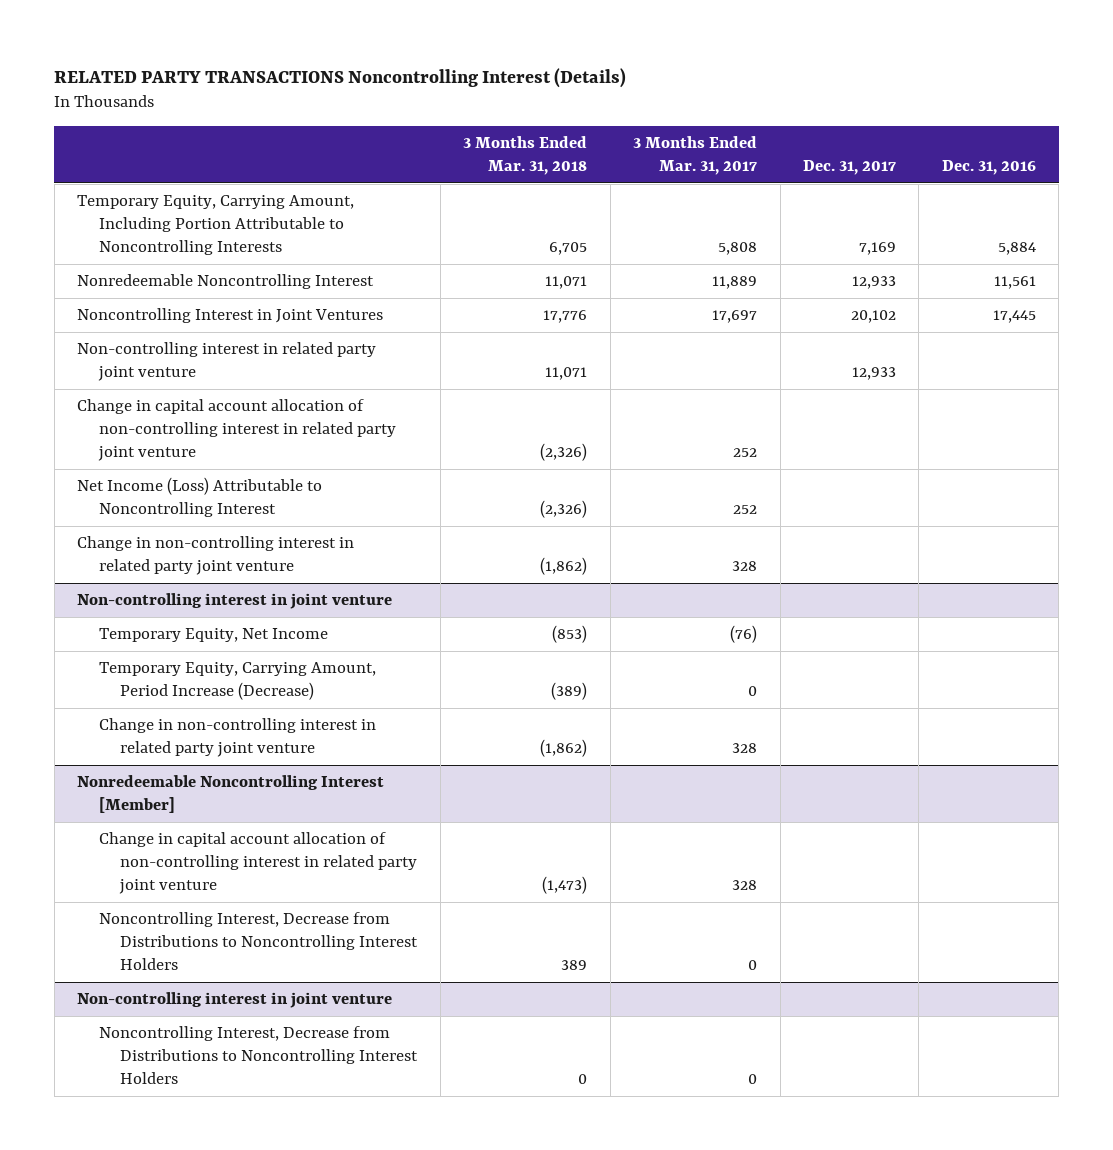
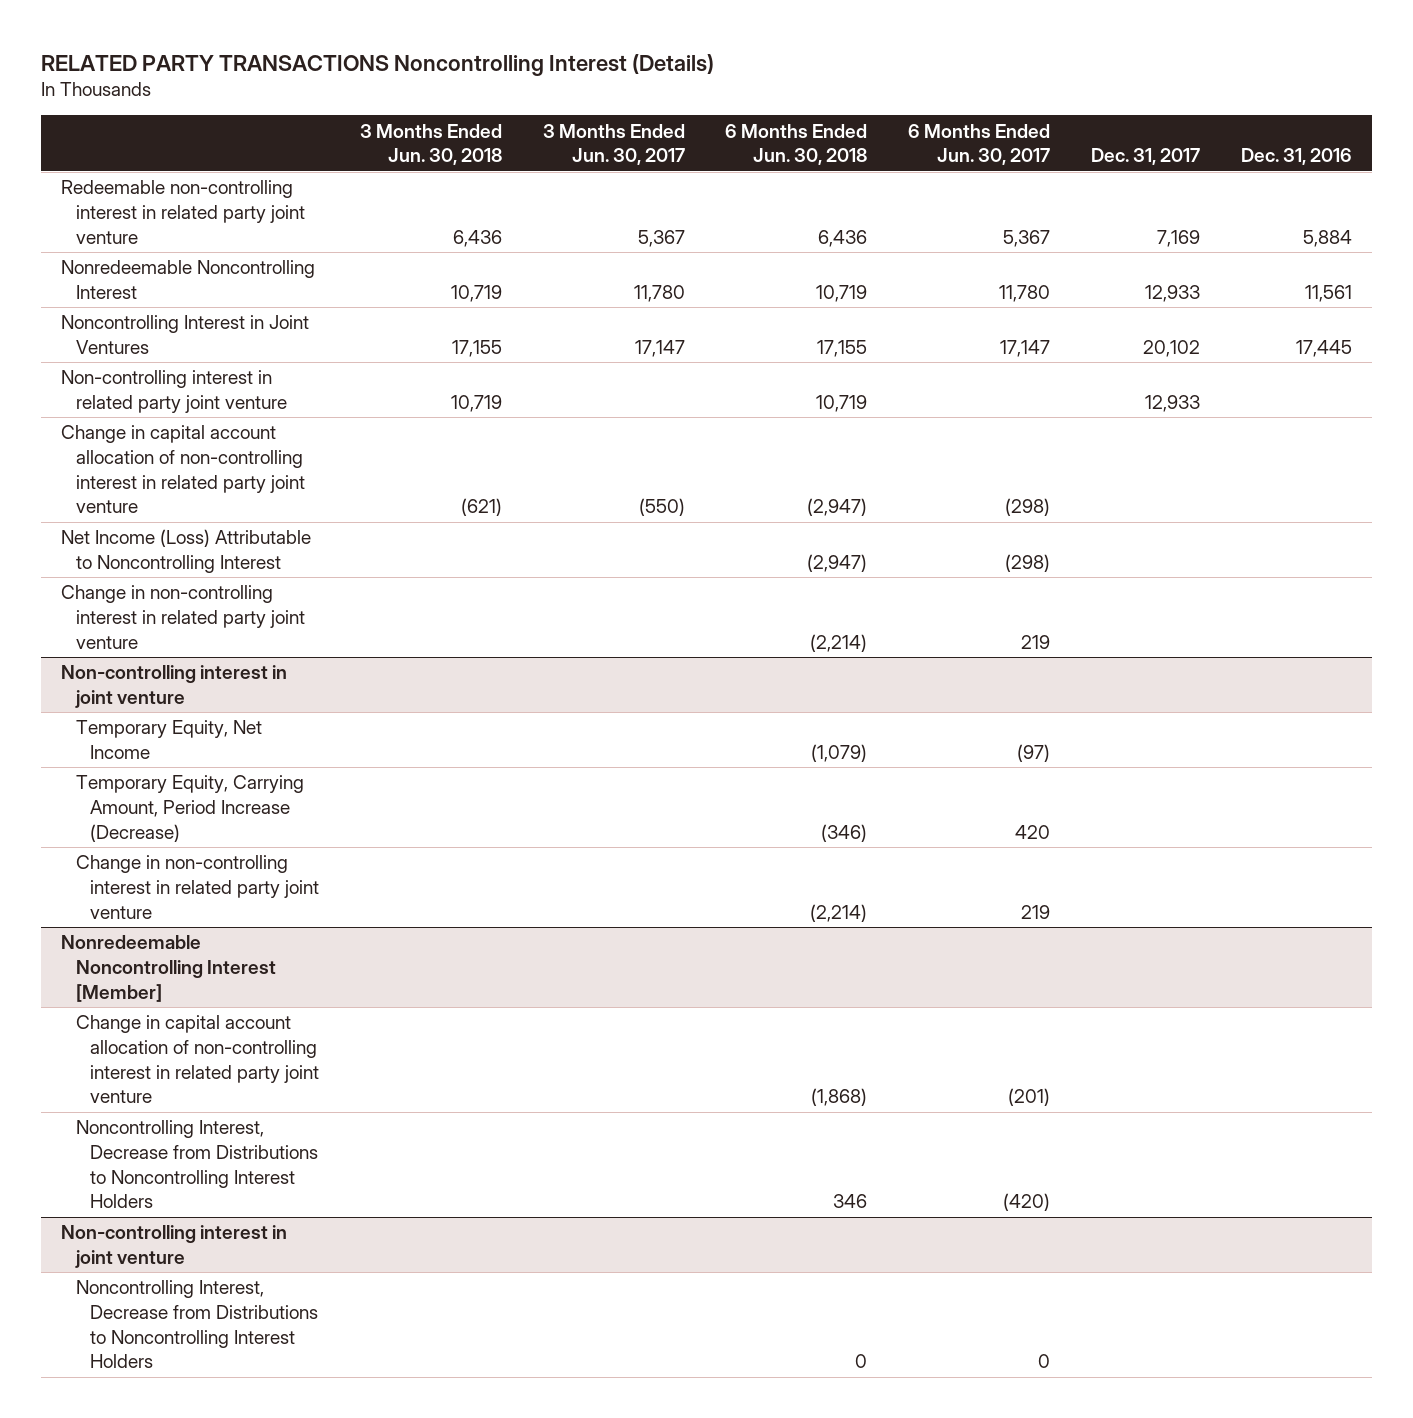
[463,136,588,175] 3 Months Ended Mar. 31, 2018 -> none
[633,136,758,175] 3 Months Ended Mar. 31, 2017 -> none
none -> [359,123,502,166] 3 Months Ended Jun. 30, 2018
none -> [542,123,685,166] 3 Months Ended Jun. 30, 2017
none -> [725,123,868,166] 6 Months Ended Jun. 30, 2018
none -> [908,123,1051,166] 6 Months Ended Jun. 30, 2017
[77,195,355,255] Temporary Equity, Carrying Amount, Including Portion Attributable to Noncontrolling Interests -> [61,180,305,244] Redeemable non-controlling interest in related party joint venture

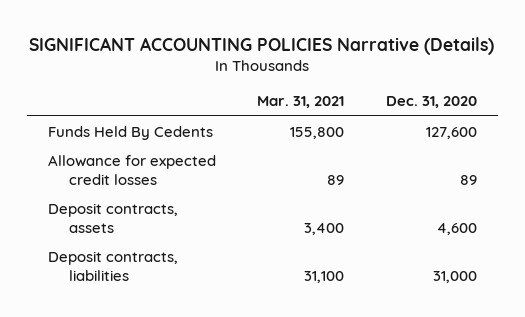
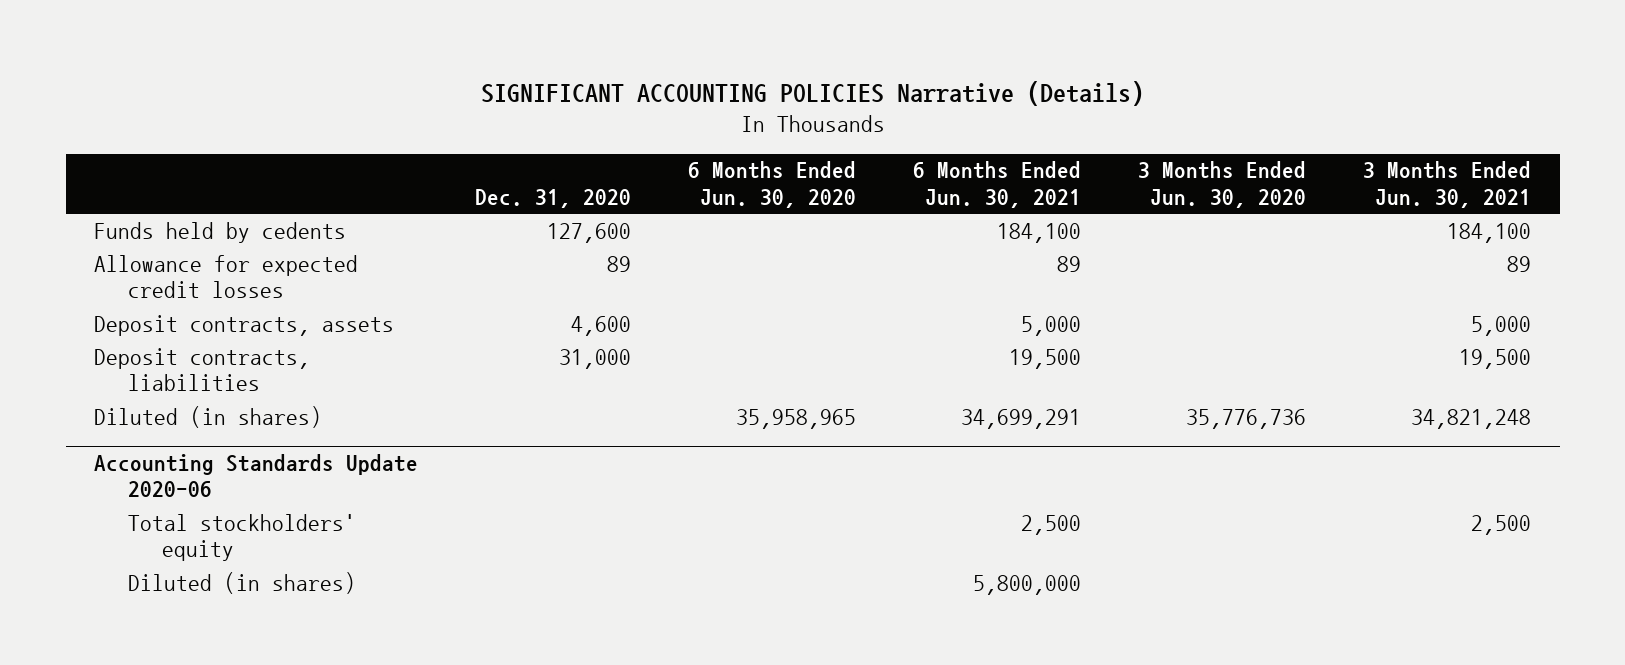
[257,96,345,109] Mar. 31, 2021 -> none
none -> [688,161,857,208] 6 Months Ended Jun. 30, 2020
none -> [913,161,1082,208] 6 Months Ended Jun. 30, 2021
none -> [1138,161,1307,208] 3 Months Ended Jun. 30, 2020
none -> [1363,161,1532,208] 3 Months Ended Jun. 30, 2021
[47,125,213,140] Funds Held By Cedents -> [94,221,347,243] Funds held by cedents
none -> [94,405,323,428] Diluted (in shares)
none -> [94,453,419,498] Accounting Standards Update 2020-06
none -> [128,513,357,562] Total stockholders' equity
none -> [128,571,357,594] Diluted (in shares)

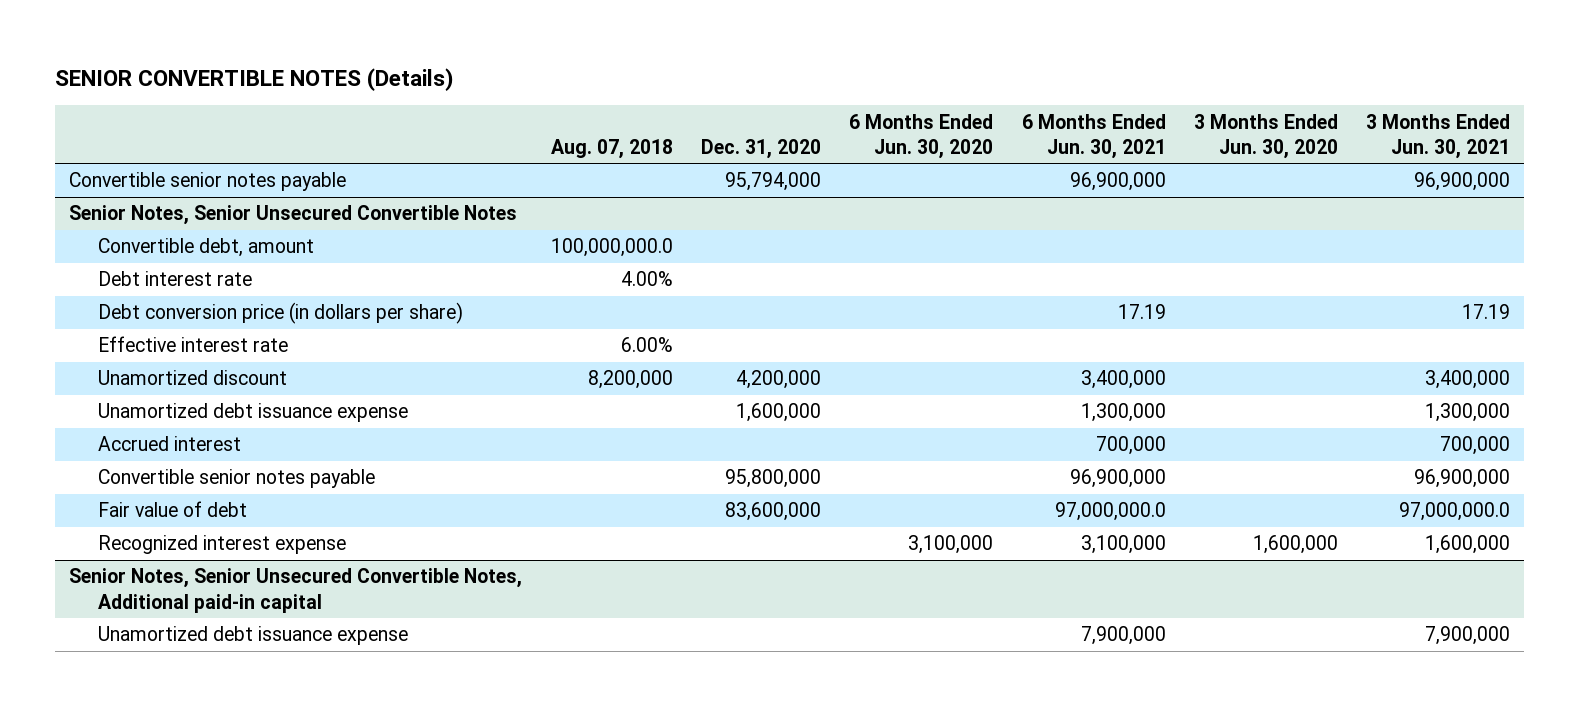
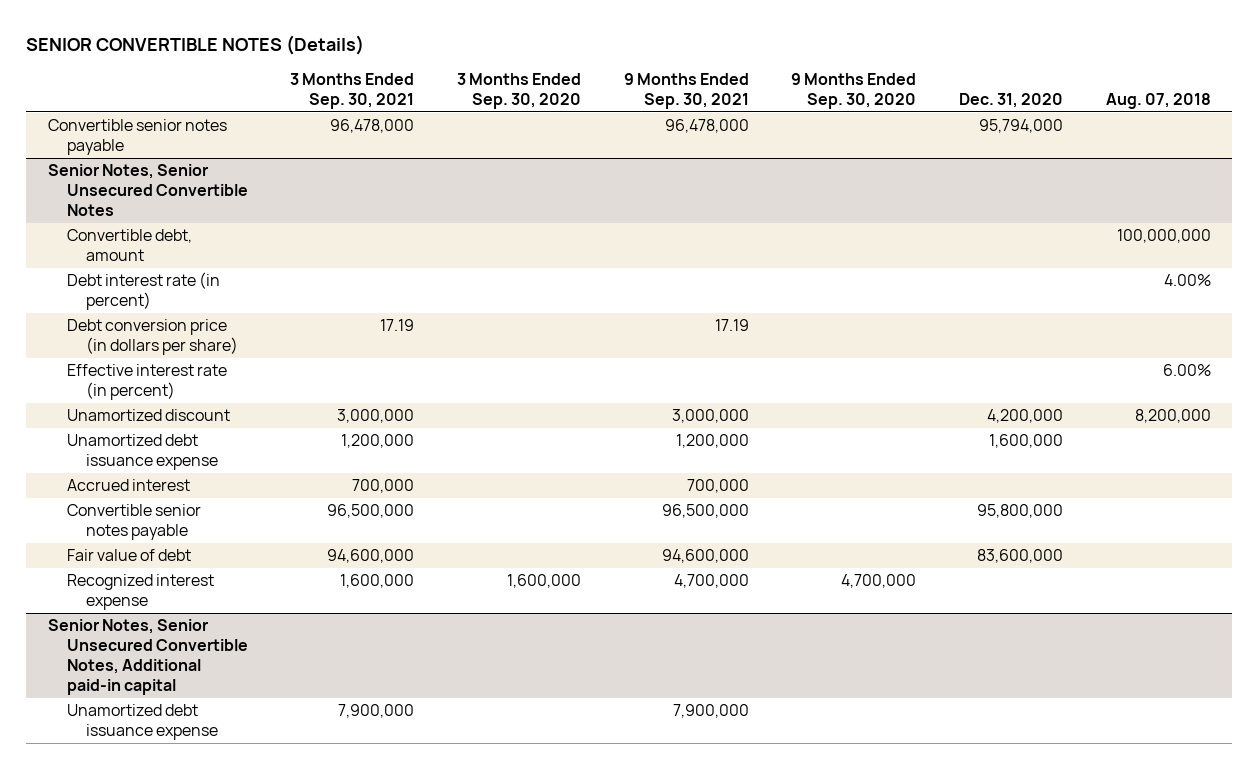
[849,113,994,159] 6 Months Ended Jun. 30, 2020 -> none
[1021,113,1166,159] 6 Months Ended Jun. 30, 2021 -> none
[1193,113,1338,159] 3 Months Ended Jun. 30, 2020 -> none
[1366,113,1511,159] 3 Months Ended Jun. 30, 2021 -> none
none -> [290,72,415,109] 3 Months Ended Sep. 30, 2021
none -> [457,72,582,109] 3 Months Ended Sep. 30, 2020
none -> [623,72,749,109] 9 Months Ended Sep. 30, 2021
none -> [791,72,917,109] 9 Months Ended Sep. 30, 2020
[550,238,673,258] 100,000,000.0 -> [1116,229,1211,244] 100,000,000
[97,271,252,287] Debt interest rate -> [66,272,220,311] Debt interest rate (in percent)
[97,336,288,353] Effective interest rate -> [66,364,227,401] Effective interest rate (in percent)

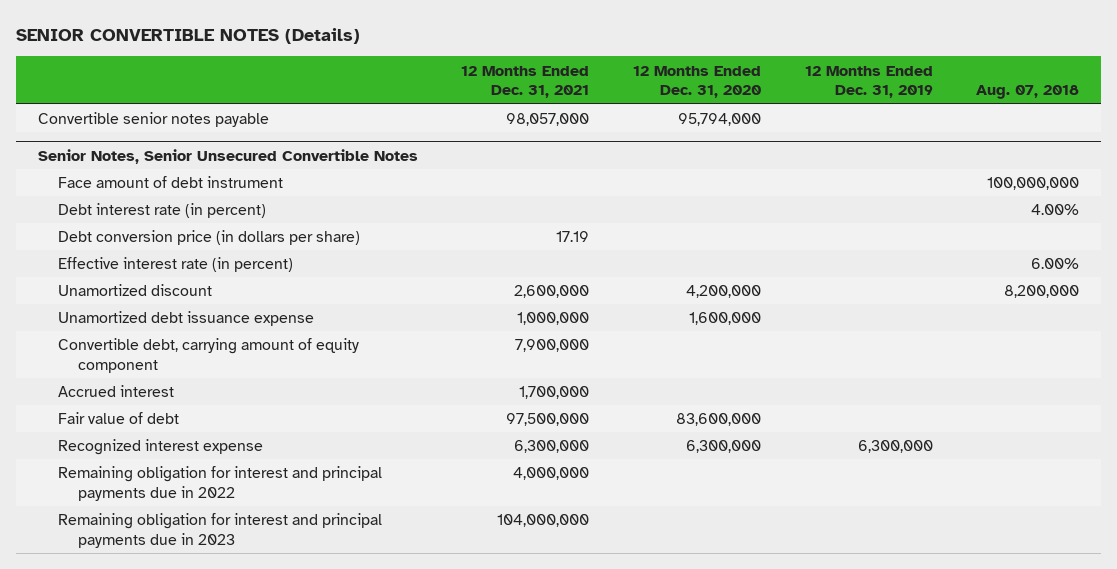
[290,72,415,109] 3 Months Ended Sep. 30, 2021 -> none
[457,72,582,109] 3 Months Ended Sep. 30, 2020 -> none
[623,72,749,109] 9 Months Ended Sep. 30, 2021 -> none
[791,72,917,109] 9 Months Ended Sep. 30, 2020 -> none
[958,92,1063,108] Dec. 31, 2020 -> none
none -> [461,65,590,99] 12 Months Ended Dec. 31, 2021
none -> [632,65,761,99] 12 Months Ended Dec. 31, 2020
none -> [804,65,933,99] 12 Months Ended Dec. 31, 2019
[66,229,192,262] Convertible debt, amount -> [57,176,283,189] Face amount of debt instrument
none -> [57,338,359,373] Convertible debt, carrying amount of equity component
[66,504,201,541] Convertible senior notes payable -> none
[47,619,248,696] Senior Notes, Senior Unsecured Convertible Notes, Additional paid-in capital -> none
[66,704,218,741] Unamortized debt issuance expense -> none
none -> [57,466,382,501] Remaining obligation for interest and principal payments due in 2022
none -> [57,513,382,548] Remaining obligation for interest and principal payments due in 2023

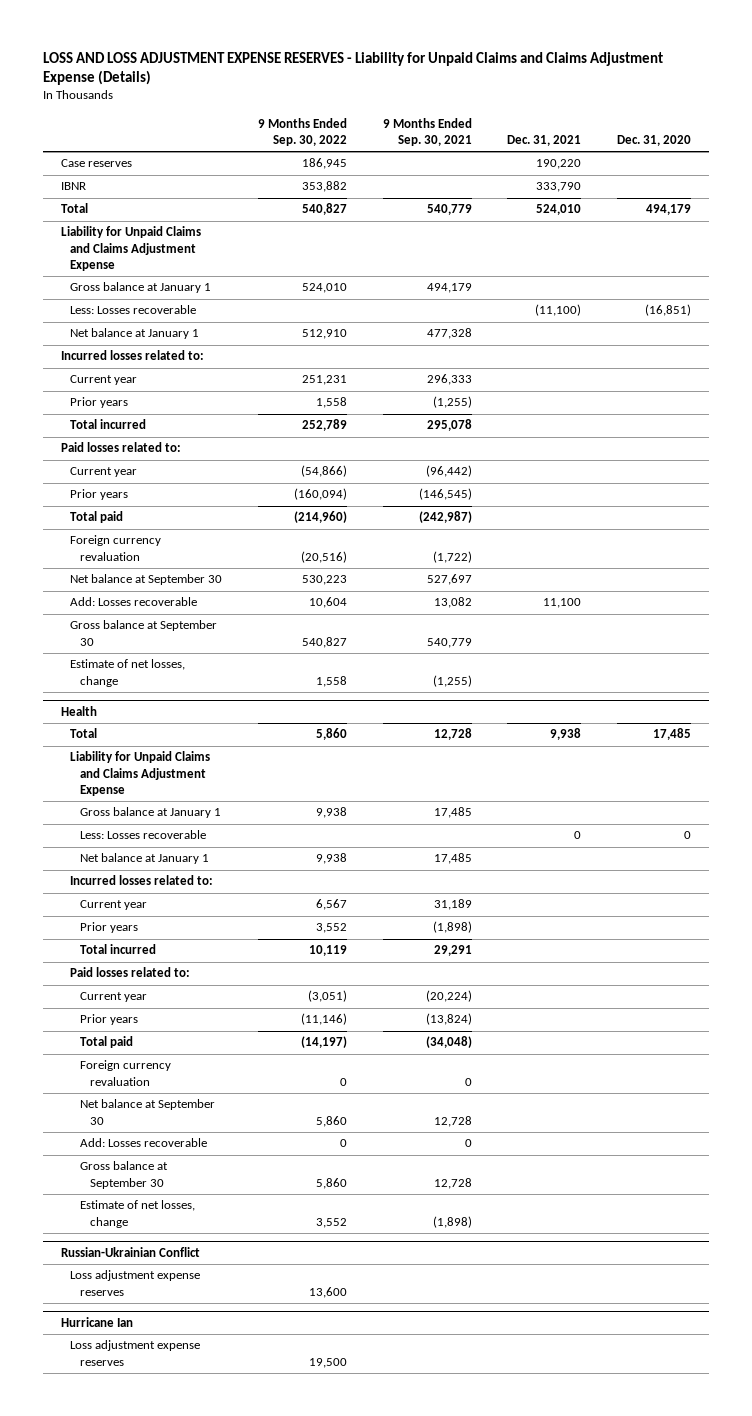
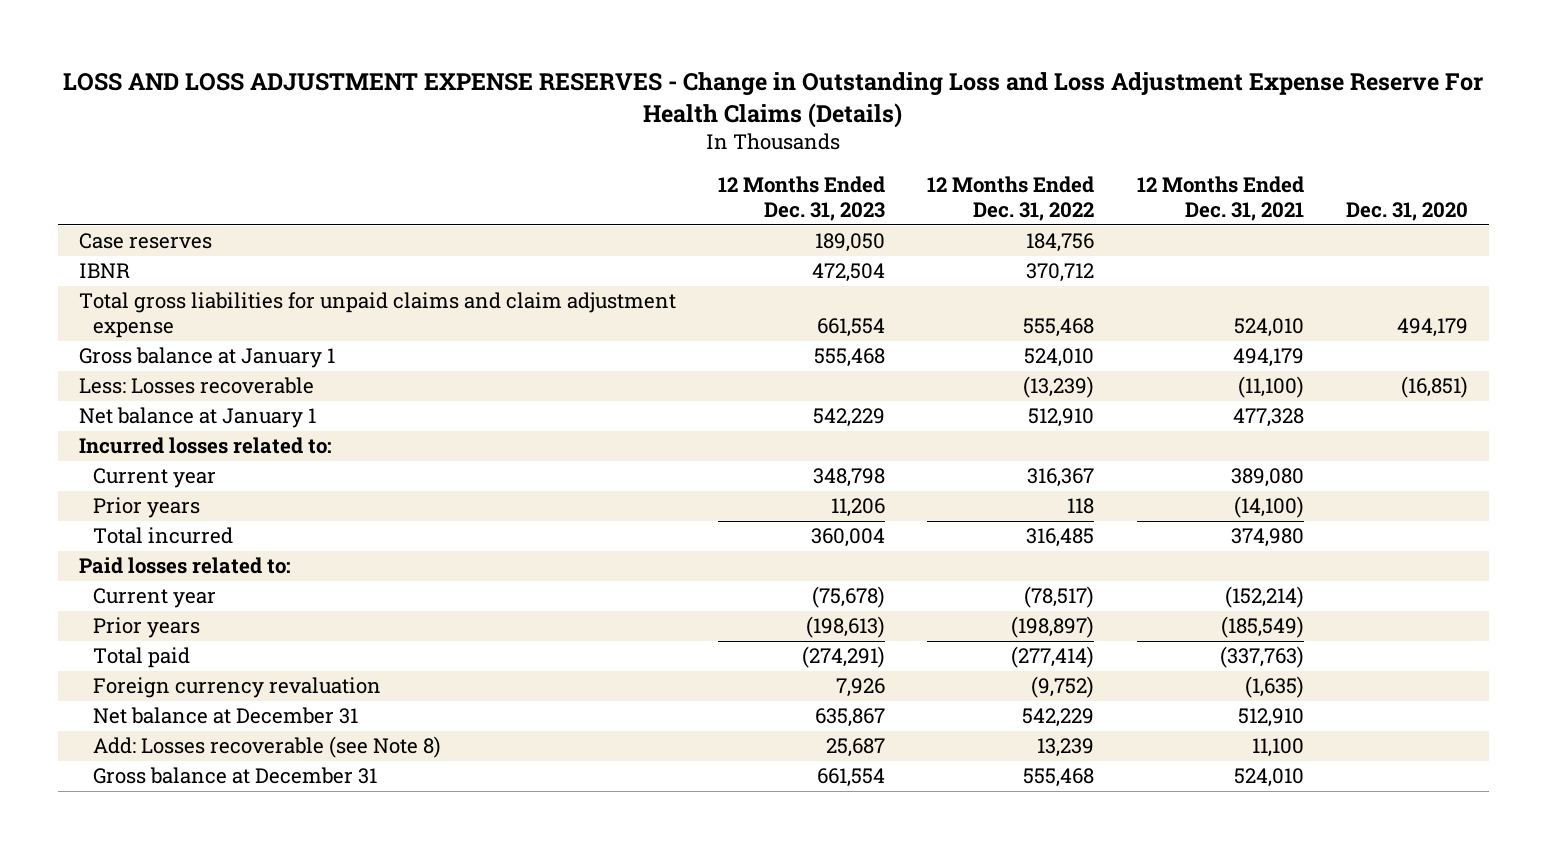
[43,51,664,86] LOSS AND LOSS ADJUSTMENT EXPENSE RESERVES - Liability for Unpaid Claims and Claims Adjustment Expense (Details) -> [63,71,1484,128] LOSS AND LOSS ADJUSTMENT EXPENSE RESERVES - Change in Outstanding Loss and Loss Adjustment Expense Reserve For Health Claims (Details)
[258,117,348,146] 9 Months Ended Sep. 30, 2022 -> none
[382,117,472,146] 9 Months Ended Sep. 30, 2021 -> none
[507,134,582,146] Dec. 31, 2021 -> none
none -> [717,176,885,222] 12 Months Ended Dec. 31, 2023
none -> [927,176,1095,222] 12 Months Ended Dec. 31, 2022
none -> [1136,176,1304,222] 12 Months Ended Dec. 31, 2021
[60,226,201,271] Liability for Unpaid Claims and Claims Adjustment Expense -> none
[60,203,88,214] Total -> [78,292,676,339] Total gross liabilities for unpaid claims and claim adjustment expense
[70,659,186,687] Estimate of net losses, change -> none
[60,705,97,716] Health -> none
[70,728,98,739] Total -> none
[70,751,211,796] Liability for Unpaid Claims and Claims Adjustment Expense -> none
[80,807,222,819] Gross balance at January 1 -> none
[80,830,207,840] Less: Losses recoverable -> none
[80,853,210,865] Net balance at January 1 -> none
[70,875,214,886] Incurred losses related to: -> none
[80,900,148,911] Current year -> none
[80,922,139,934] Prior years -> none
[80,944,157,955] Total incurred -> none
[70,967,191,978] Paid losses related to: -> none
[80,992,148,1003] Current year -> none
[80,1014,139,1026] Prior years -> none
[80,1036,134,1049] Total paid -> none
[80,1060,172,1086] Foreign currency revaluation -> none
[80,1099,216,1125] Net balance at September 30 -> none
[80,1138,208,1148] Add: Losses recoverable -> none
[80,1161,169,1189] Gross balance at September 30 -> none
[80,1200,196,1228] Estimate of net losses, change -> none
[60,1246,200,1257] Russian-Ukrainian Conflict -> none
[70,1270,201,1296] Loss adjustment expense reserves -> none
[60,1316,133,1327] Hurricane Ian -> none
[70,1340,201,1366] Loss adjustment expense reserves -> none
[70,574,223,586] Net balance at September 30 -> [93,707,359,725] Net balance at December 31
[70,597,198,607] Add: Losses recoverable -> [93,736,442,759] Add: Losses recoverable (see Note 8)
[70,620,218,646] Gross balance at September 30 -> [93,767,378,785] Gross balance at December 31

